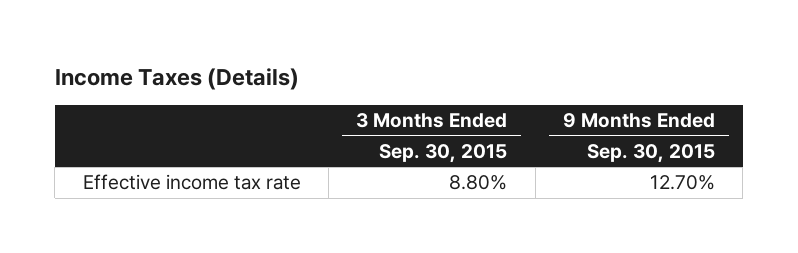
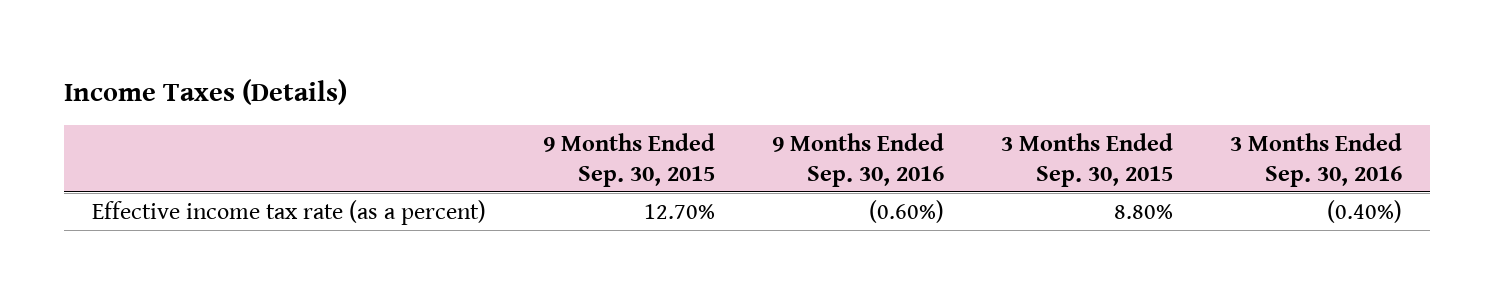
none -> [771,133,944,187] 9 Months Ended Sep. 30, 2016
none -> [1229,133,1402,187] 3 Months Ended Sep. 30, 2016
[82,174,301,191] Effective income tax rate -> [92,199,487,225] Effective income tax rate (as a percent)

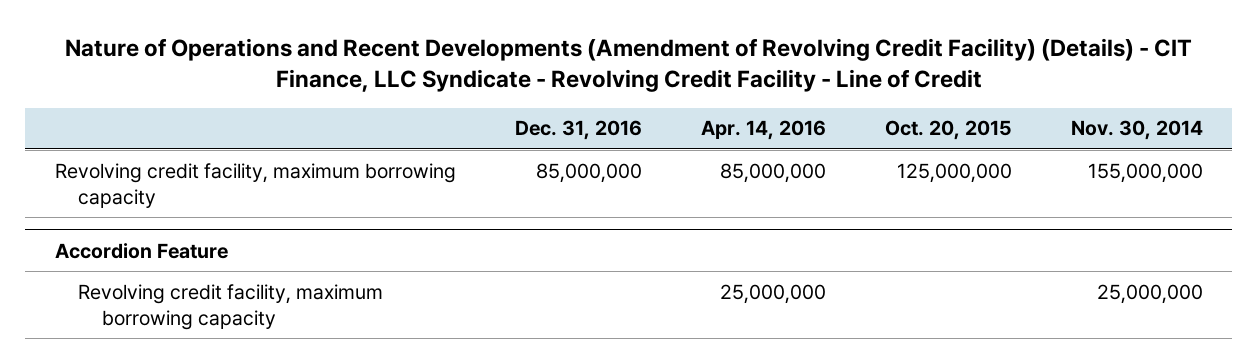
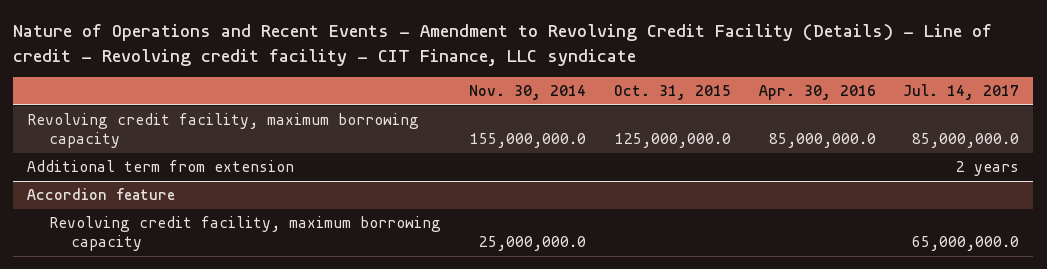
[64,38,1192,93] Nature of Operations and Recent Developments (Amendment of Revolving Credit Facility) (Details) - CIT Finance, LLC Syndicate - Revolving Credit Facility - Line of Credit -> [13,24,993,66] Nature of Operations and Recent Events - Amendment to Revolving Credit Facility (Details) - Line of credit - Revolving credit facility - CIT Finance, LLC syndicate
[514,120,642,141] Dec. 31, 2016 -> none
[700,120,826,141] Apr. 14, 2016 -> none
[884,120,1012,141] Oct. 20, 2015 -> none
none -> [613,85,731,101] Oct. 31, 2015
none -> [758,85,876,101] Apr. 30, 2016
none -> [903,84,1020,101] Jul. 14, 2017
[1087,162,1203,183] 155,000,000 -> [470,133,587,149] 155,000,000.0
none -> [27,160,295,173] Additional term from extension
[54,242,228,259] Accordion Feature -> [27,188,176,201] Accordion feature
[1096,283,1203,304] 25,000,000 -> [479,236,587,252] 25,000,000.0

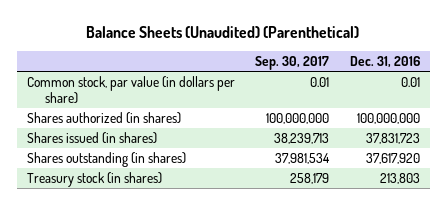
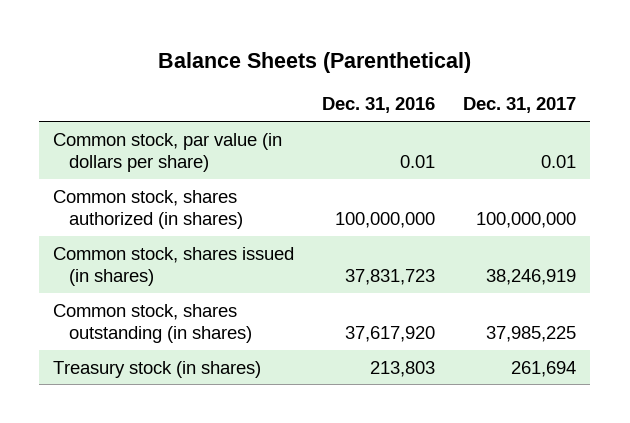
[86,25,360,38] Balance Sheets (Unaudited) (Parenthetical) -> [157,52,471,74] Balance Sheets (Parenthetical)
[255,56,330,71] Sep. 30, 2017 -> none
none -> [463,97,577,114] Dec. 31, 2017
[26,111,181,124] Shares authorized (in shares) -> [53,189,243,230] Common stock, shares authorized (in shares)
[26,131,157,144] Shares issued (in shares) -> [53,246,295,287] Common stock, shares issued (in shares)
[26,151,186,167] Shares outstanding (in shares) -> [53,303,252,344] Common stock, shares outstanding (in shares)

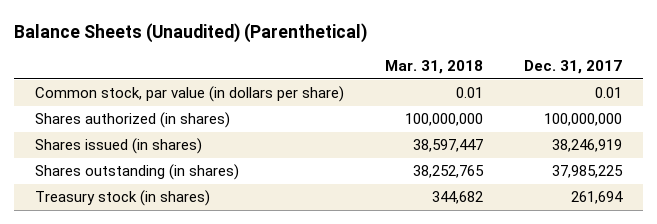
[157,52,471,74] Balance Sheets (Parenthetical) -> [14,22,368,43] Balance Sheets (Unaudited) (Parenthetical)
[322,97,436,114] Dec. 31, 2016 -> none
none -> [385,60,484,75] Mar. 31, 2018
[53,189,243,230] Common stock, shares authorized (in shares) -> [34,112,230,129] Shares authorized (in shares)
[53,246,295,287] Common stock, shares issued (in shares) -> [34,138,202,155] Shares issued (in shares)
[53,303,252,344] Common stock, shares outstanding (in shares) -> [34,164,239,181] Shares outstanding (in shares)

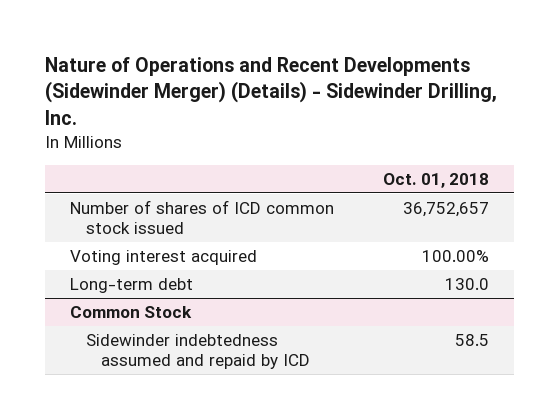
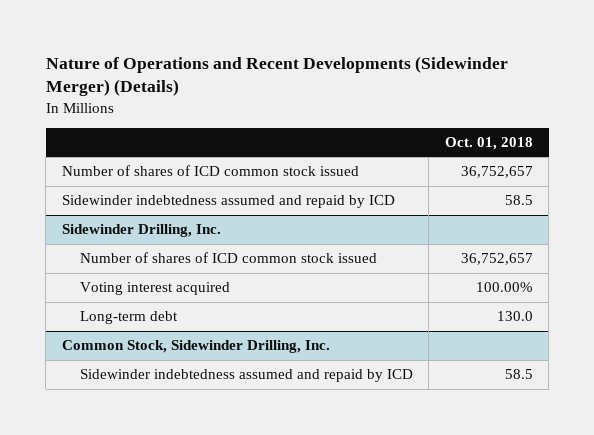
[45,56,498,125] Nature of Operations and Recent Developments (Sidewinder Merger) (Details) - Sidewinder Drilling, Inc. -> [45,56,508,97] Nature of Operations and Recent Developments (Sidewinder Merger) (Details)
none -> [61,195,395,209] Sidewinder indebtedness assumed and repaid by ICD
none -> [61,224,221,238] Sidewinder Drilling, Inc.
none -> [79,252,377,264] Number of shares of ICD common stock issued
[69,306,192,319] Common Stock -> none
none -> [61,340,330,354] Common Stock, Sidewinder Drilling, Inc.

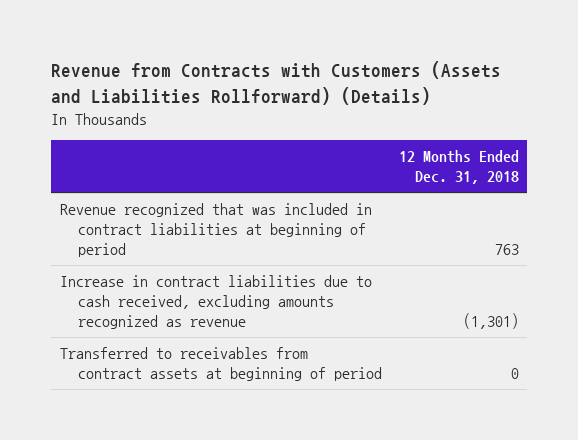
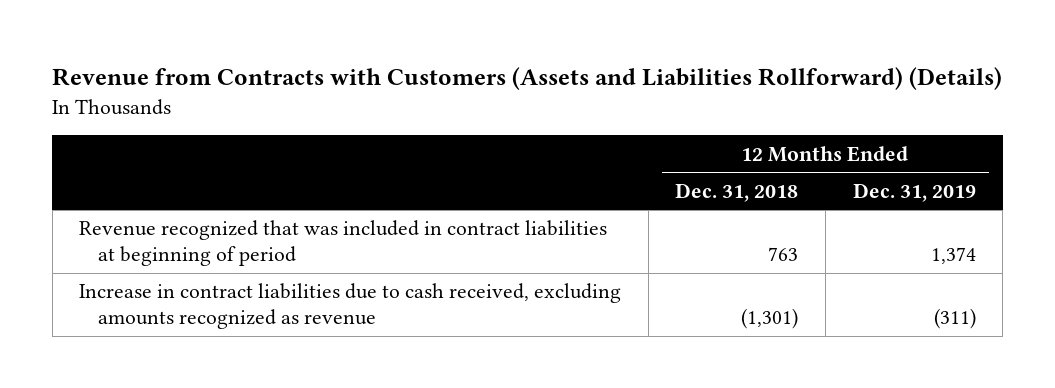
none -> [852,182,976,202] Dec. 31, 2019
[59,347,382,382] Transferred to receivables from contract assets at beginning of period -> none

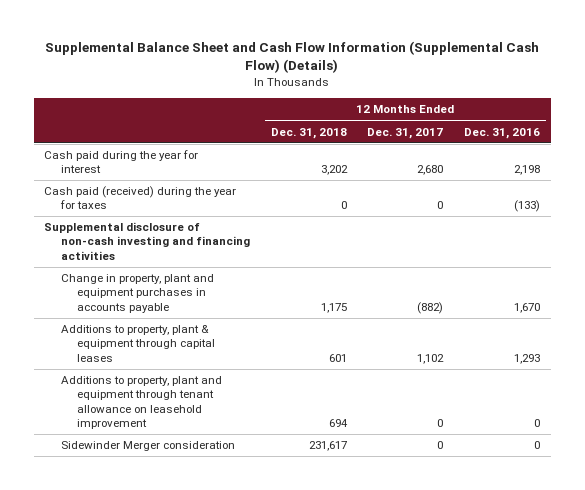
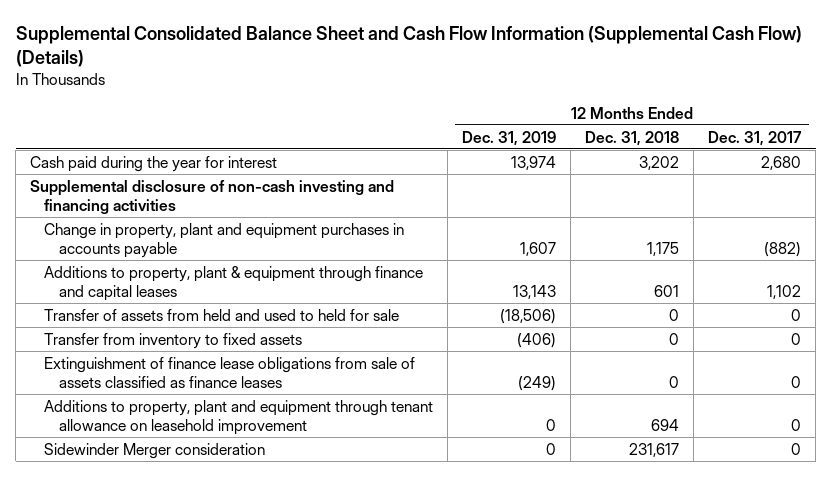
[45,41,540,74] Supplemental Balance Sheet and Cash Flow Information (Supplemental Cash Flow) (Details) -> [15,25,802,68] Supplemental Consolidated Balance Sheet and Cash Flow Information (Supplemental Cash Flow) (Details)
[464,127,541,139] Dec. 31, 2016 -> none
none -> [462,130,557,146] Dec. 31, 2019
[44,186,237,210] Cash paid (received) during the year for taxes -> none
[60,325,215,362] Additions to property, plant & equipment through capital leases -> [44,265,424,301] Additions to property, plant & equipment through finance and capital leases
none -> [44,308,400,321] Transfer of assets from held and used to held for sale
none -> [44,332,303,349] Transfer from inventory to fixed assets
none -> [44,356,416,388] Extinguishment of finance lease obligations from sale of assets classified as finance leases

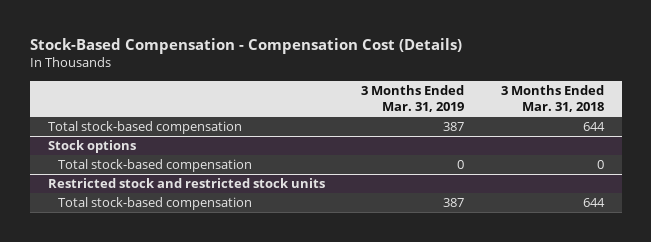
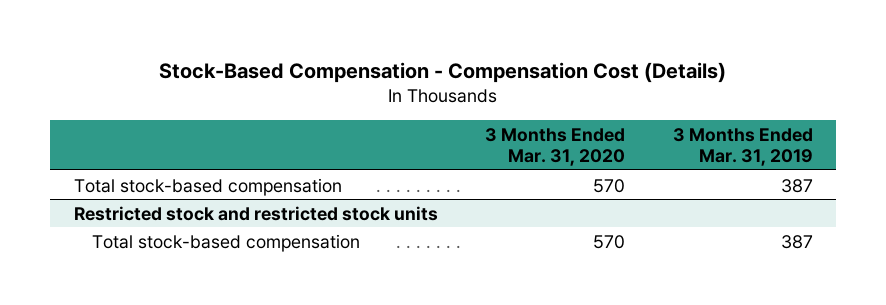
[500,84,604,113] 3 Months Ended Mar. 31, 2018 -> none
none -> [485,127,626,167] 3 Months Ended Mar. 31, 2020
[47,140,136,154] Stock options -> none
[57,159,252,173] Total stock-based compensation -> none

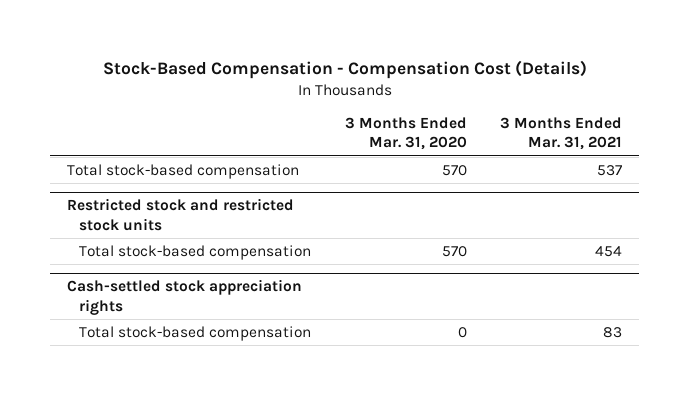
[672,127,813,167] 3 Months Ended Mar. 31, 2019 -> none
none -> [500,117,623,151] 3 Months Ended Mar. 31, 2021
none -> [66,279,302,315] Cash-settled stock appreciation rights
none -> [79,325,312,341] Total stock-based compensation

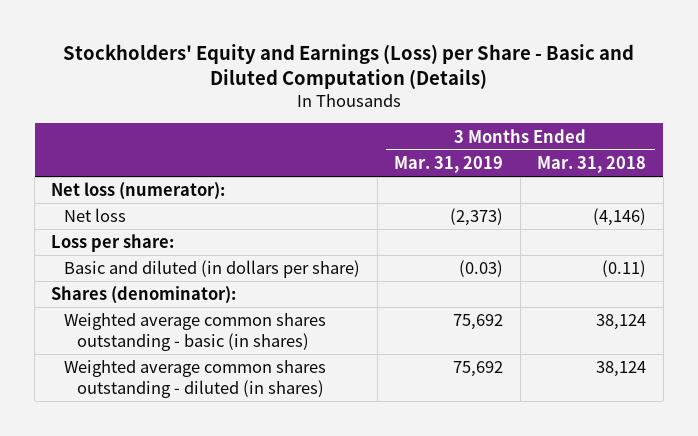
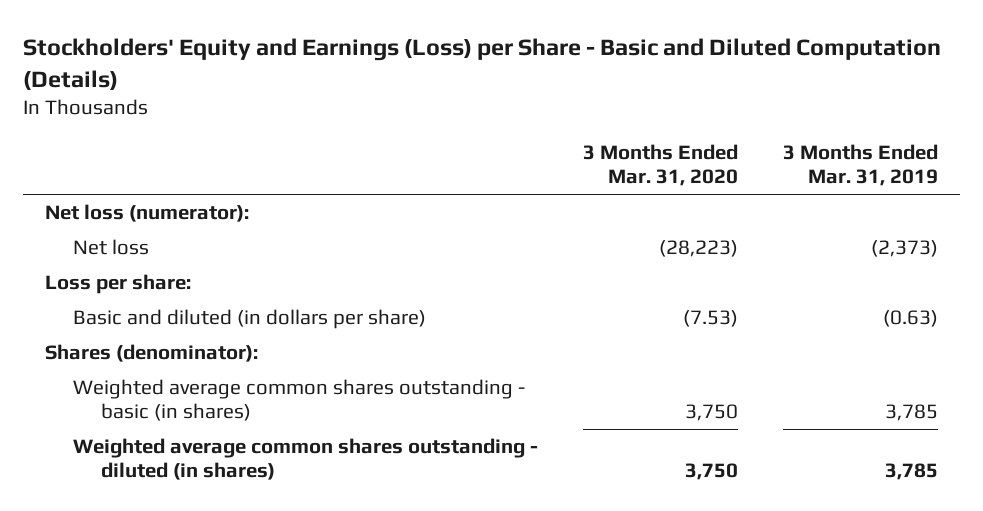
[537,156,647,174] Mar. 31, 2018 -> none
none -> [582,144,738,187] 3 Months Ended Mar. 31, 2020
[459,260,504,278] (0.03) -> [882,310,938,328] (0.63)
[453,314,504,331] 75,692 -> [884,404,938,422] 3,785
[453,361,504,378] 75,692 -> [884,463,938,481] 3,785

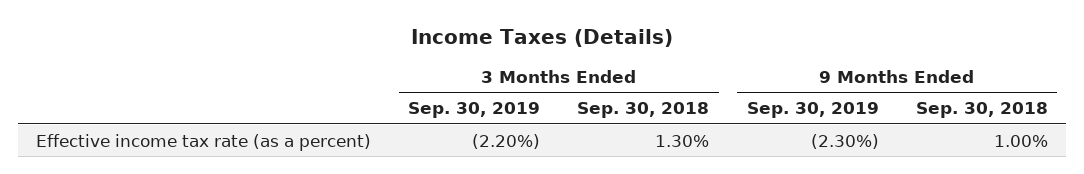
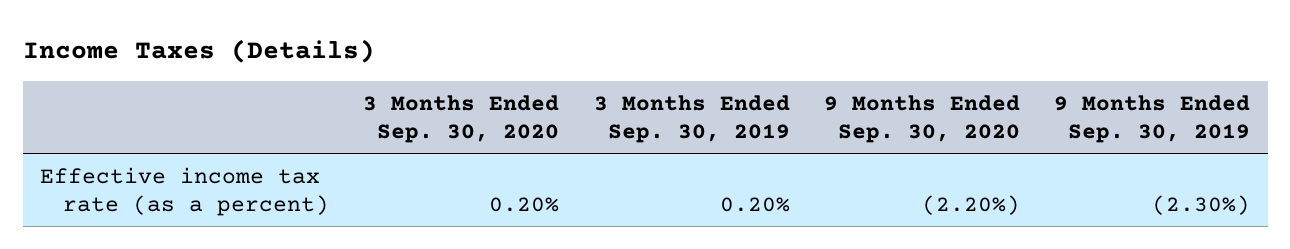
[577,102,710,119] Sep. 30, 2018 -> none
[915,102,1048,119] Sep. 30, 2018 -> none
none -> [363,94,560,144] 3 Months Ended Sep. 30, 2020
none -> [824,94,1021,144] 9 Months Ended Sep. 30, 2020
[472,133,541,149] (2.20%) -> [719,196,790,212] 0.20%

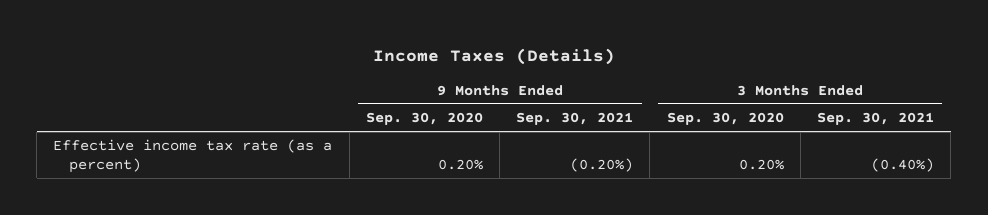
[593,94,790,144] 3 Months Ended Sep. 30, 2019 -> none
[1054,94,1251,144] 9 Months Ended Sep. 30, 2019 -> none
none -> [516,112,634,126] Sep. 30, 2021
none -> [817,112,935,126] Sep. 30, 2021
[922,194,1021,215] (2.20%) -> [437,158,483,170] 0.20%

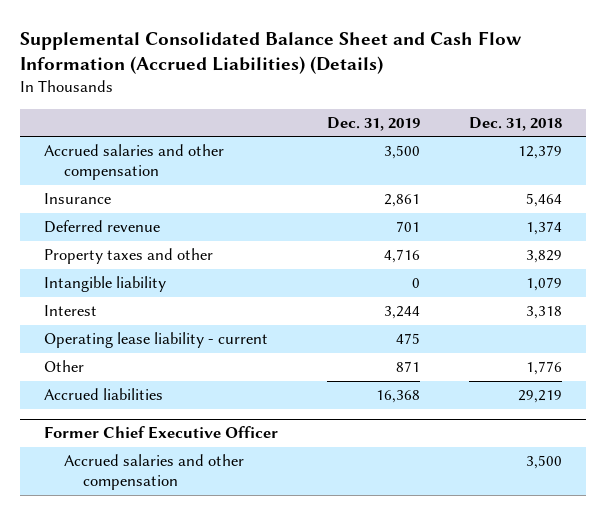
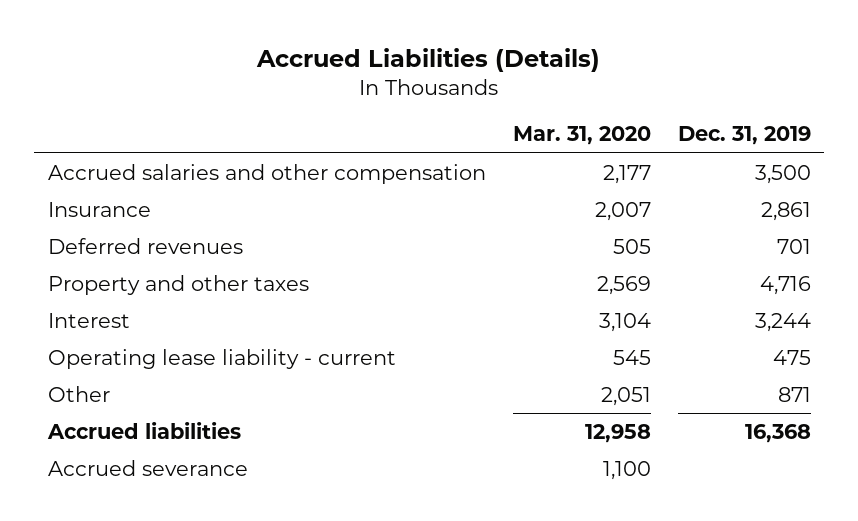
[19,31,522,75] Supplemental Consolidated Balance Sheet and Cash Flow Information (Accrued Liabilities) (Details) -> [256,47,601,72] Accrued Liabilities (Details)
[468,116,562,131] Dec. 31, 2018 -> none
none -> [512,126,651,146] Mar. 31, 2020
[44,276,167,293] Intangible liability -> none
[44,220,161,234] Deferred revenue -> [47,237,243,254] Deferred revenues
[44,248,214,265] Property taxes and other -> [47,274,309,295] Property and other taxes
[44,426,279,440] Former Chief Executive Officer -> none
[63,454,244,491] Accrued salaries and other compensation -> none
none -> [47,459,248,476] Accrued severance

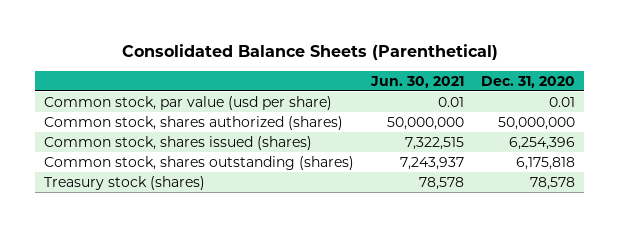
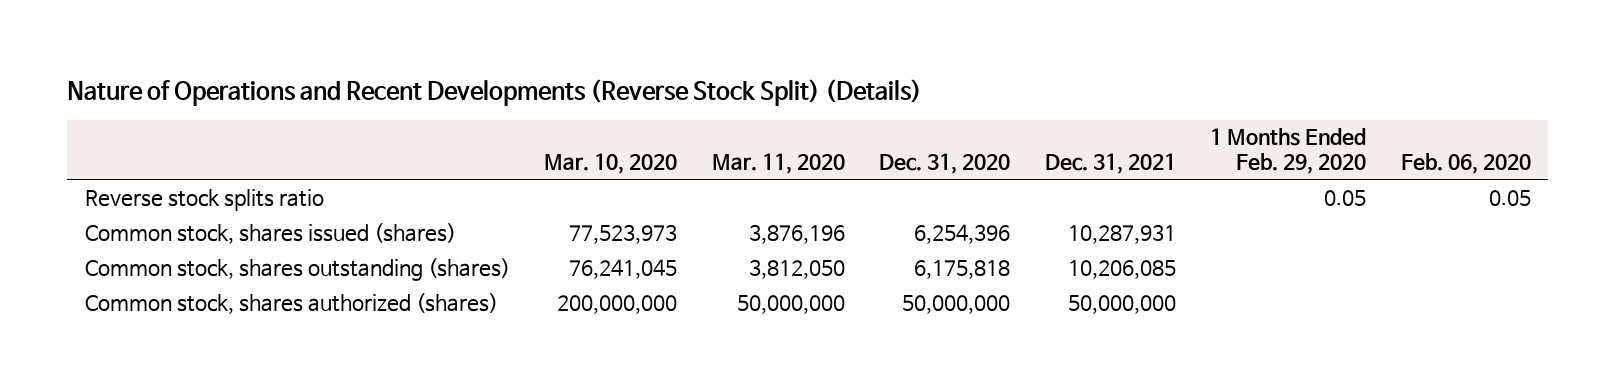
[121,43,498,60] Consolidated Balance Sheets (Parenthetical) -> [67,79,923,107] Nature of Operations and Recent Developments (Reverse Stock Split) (Details)
[370,75,465,88] Jun. 30, 2021 -> none
none -> [544,153,678,175] Mar. 10, 2020
none -> [711,153,845,175] Mar. 11, 2020
none -> [1044,153,1176,175] Dec. 31, 2021
none -> [1210,128,1367,175] 1 Months Ended Feb. 29, 2020
none -> [1400,153,1531,175] Feb. 06, 2020
[43,95,332,110] Common stock, par value (usd per share) -> none
none -> [84,188,324,211] Reverse stock splits ratio
[43,175,205,190] Treasury stock (shares) -> none
[43,115,343,130] Common stock, shares authorized (shares) -> [84,292,498,314] Common stock, shares authorized (shares)

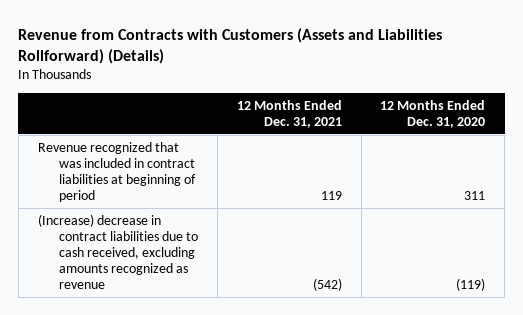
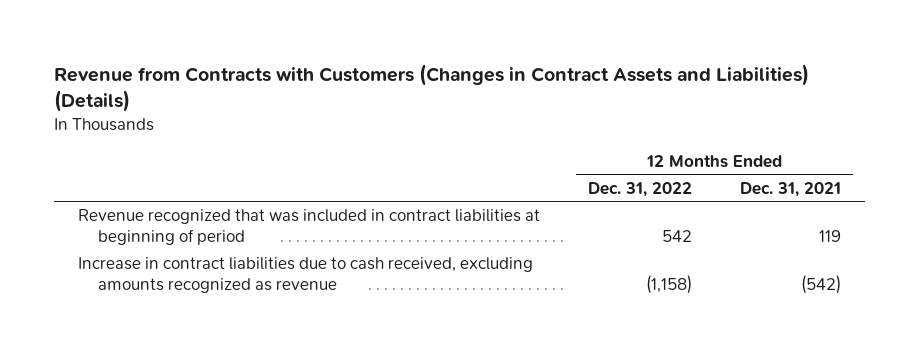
[18,27,443,64] Revenue from Contracts with Customers (Assets and Liabilities Rollforward) (Details) -> [54,63,810,113] Revenue from Contracts with Customers (Changes in Contract Assets and Liabilities) (Details)
[380,99,486,129] 12 Months Ended Dec. 31, 2020 -> none
none -> [588,181,693,197] Dec. 31, 2022
[37,213,199,290] (Increase) decrease in contract liabilities due to cash received, excluding amounts recognized as revenue -> [78,257,534,294] Increase in contract liabilities due to cash received, excluding amounts recognized as revenue

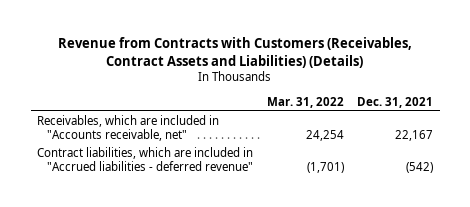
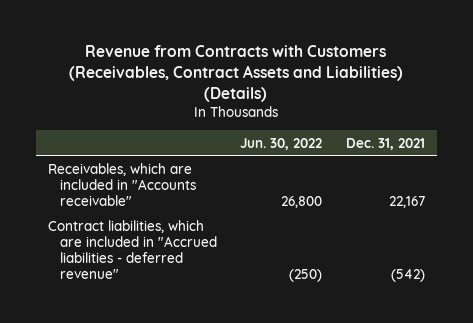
[266,96,344,108] Mar. 31, 2022 -> none
none -> [240,137,323,150] Jun. 30, 2022
[37,115,220,141] Receivables, which are included in "Accounts receivable, net" -> [47,163,196,207] Receivables, which are included in "Accounts receivable"

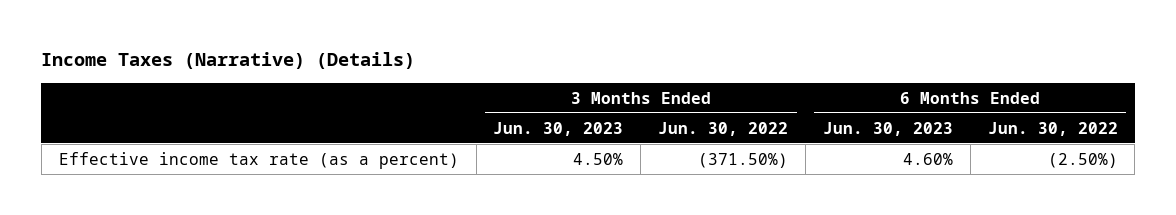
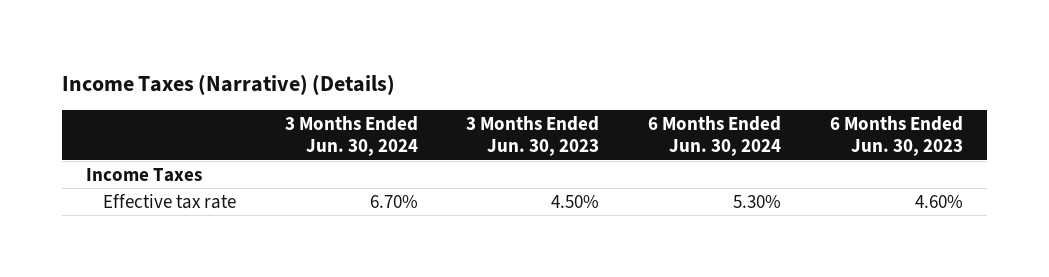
[658,121,789,136] Jun. 30, 2022 -> none
[987,121,1118,136] Jun. 30, 2022 -> none
none -> [284,115,418,157] 3 Months Ended Jun. 30, 2024
none -> [648,115,782,157] 6 Months Ended Jun. 30, 2024
none -> [86,167,203,182] Income Taxes
[58,151,459,169] Effective income tax rate (as a percent) -> [102,193,236,209] Effective tax rate

